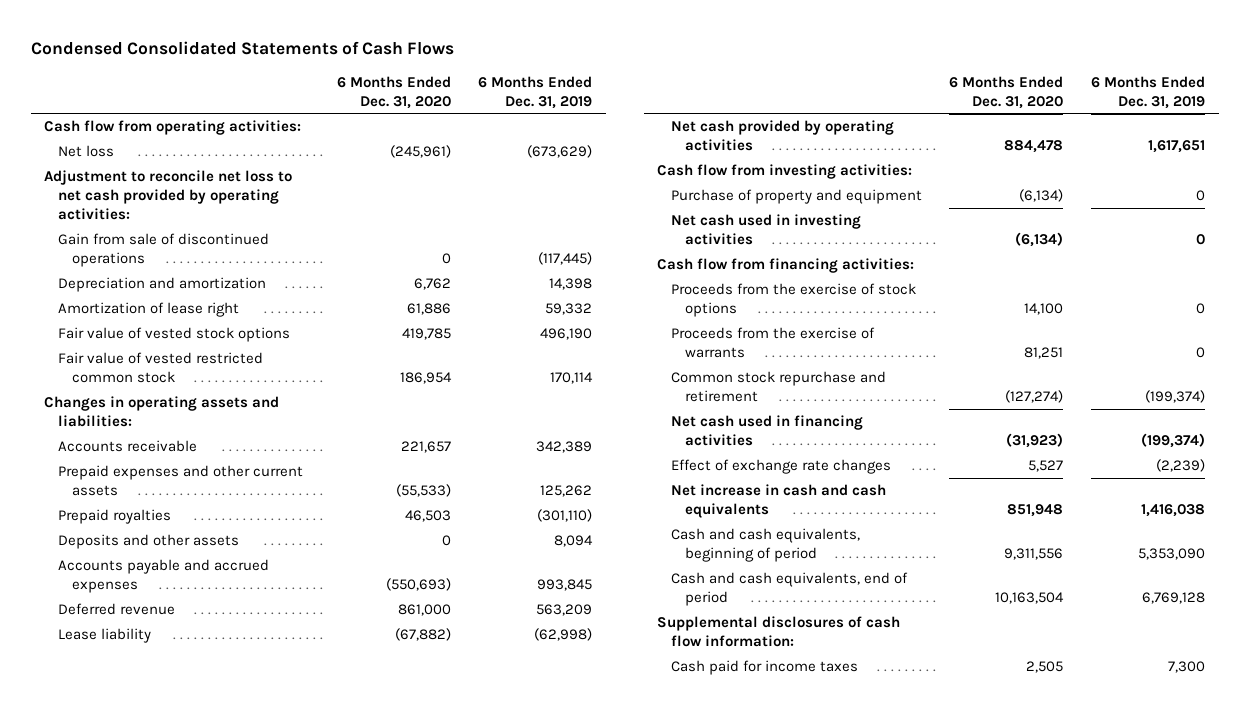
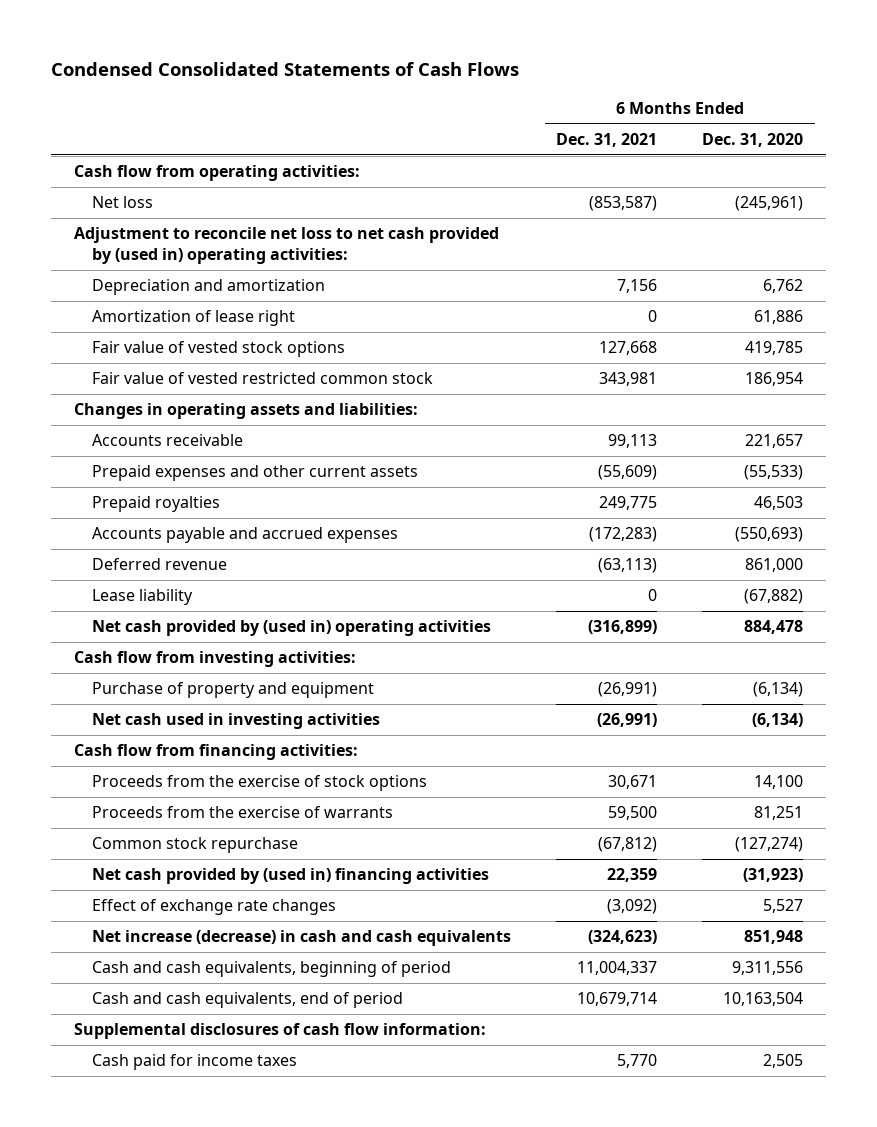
[478,75,593,109] 6 Months Ended Dec. 31, 2019 -> none
none -> [556,132,658,147] Dec. 31, 2021
[58,233,270,268] Gain from sale of discontinued operations -> none
[44,170,293,221] Adjustment to reconcile net loss to net cash provided by operating activities: -> [73,227,499,264] Adjustment to reconcile net loss to net cash provided by (used in) operating activities:
[58,534,240,550] Deposits and other assets -> none
[671,120,895,152] Net cash provided by operating activities -> [91,620,491,637] Net cash provided by (used in) operating activities
[671,371,887,403] Common stock repurchase and retirement -> [91,837,298,854] Common stock repurchase
[671,415,864,447] Net cash used in financing activities -> [91,868,489,885] Net cash provided by (used in) financing activities
[671,484,887,519] Net increase in cash and cash equivalents -> [91,930,511,947] Net increase (decrease) in cash and cash equivalents

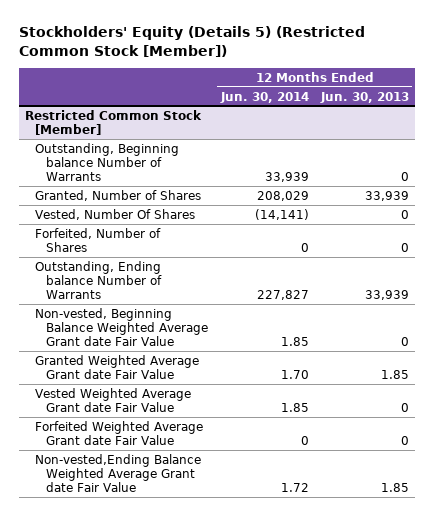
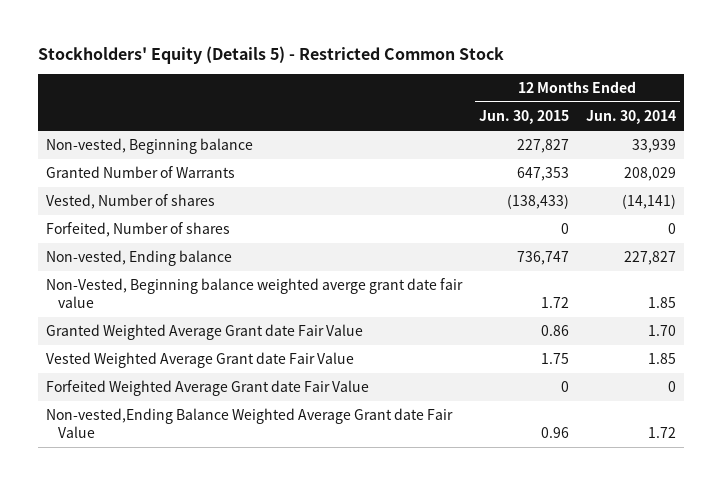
[18,26,365,58] Stockholders' Equity (Details 5) (Restricted Common Stock [Member]) -> [37,45,504,64] Stockholders' Equity (Details 5) - Restricted Common Stock
[319,91,409,103] Jun. 30, 2013 -> none
none -> [479,110,570,125] Jun. 30, 2015
[24,109,202,135] Restricted Common Stock [Member] -> none
[35,142,180,181] Outstanding, Beginning balance Number of Warrants -> [46,138,254,155] Non-vested, Beginning balance
[35,189,202,201] Granted, Number of Shares -> [46,166,236,179] Granted Number of Warrants
[35,208,196,220] Vested, Number Of Shares -> [46,194,216,210] Vested, Number of shares
[35,227,162,252] Forfeited, Number of Shares -> [46,222,231,238] Forfeited, Number of shares
[35,260,163,299] Outstanding, Ending balance Number of Warrants -> [46,250,233,267] Non-vested, Ending balance
[35,307,209,346] Non-vested, Beginning Balance Weighted Average Grant date Fair Value -> [46,278,464,308] Non-Vested, Beginning balance weighted averge grant date fair value

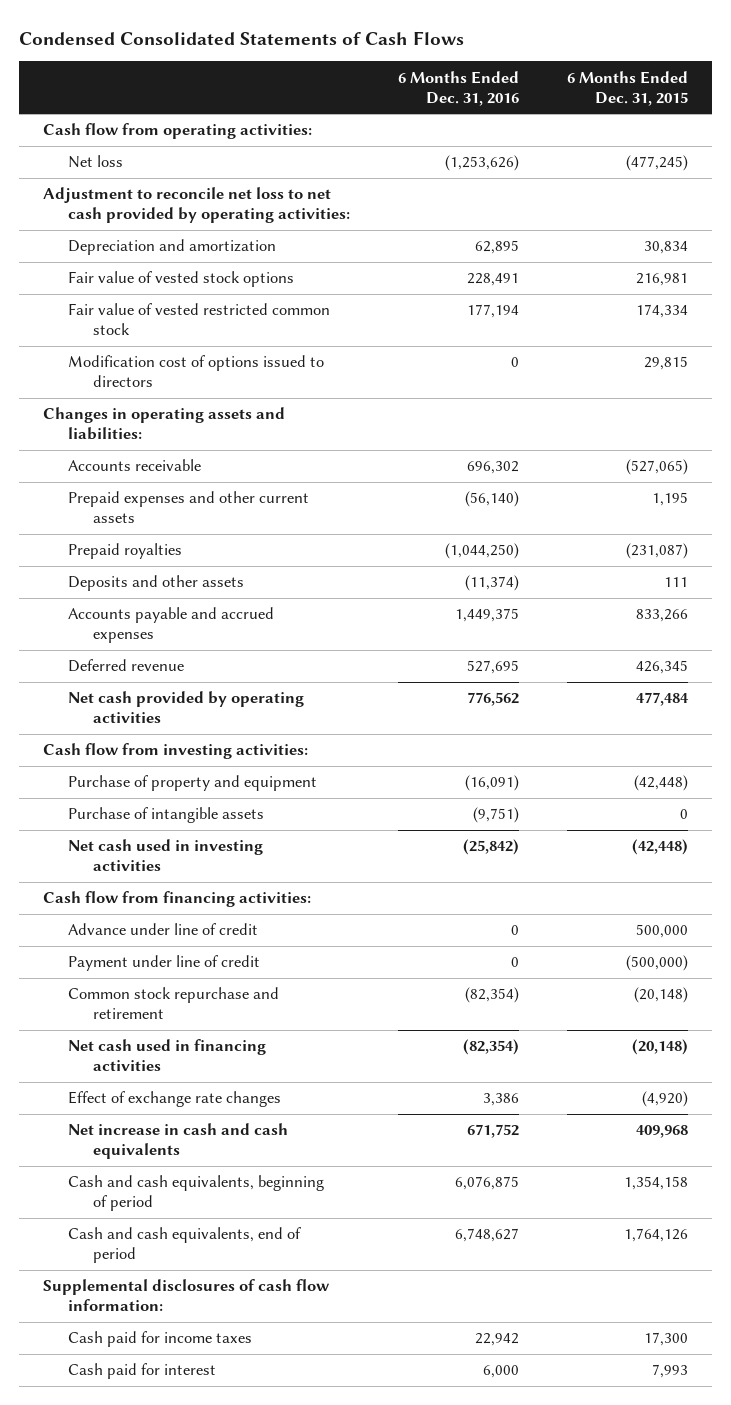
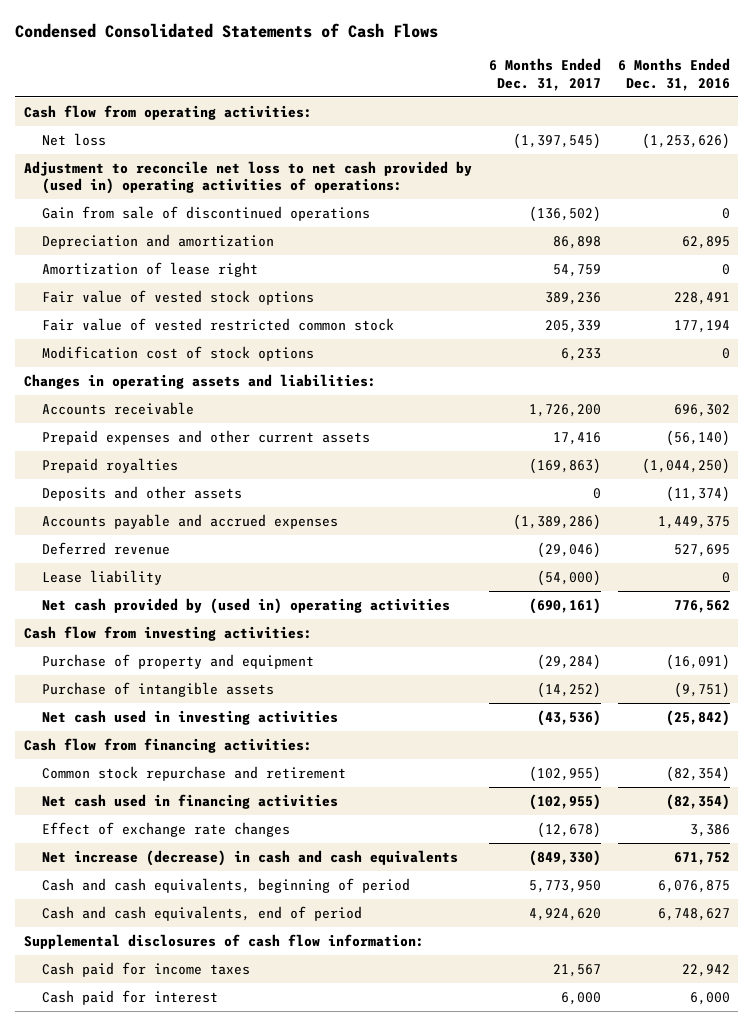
[566,70,688,106] 6 Months Ended Dec. 31, 2015 -> none
none -> [488,58,601,91] 6 Months Ended Dec. 31, 2017
[42,187,350,224] Adjustment to reconcile net loss to net cash provided by operating activities: -> [23,160,472,195] Adjustment to reconcile net loss to net cash provided by (used in) operating activities of operations:
none -> [41,205,370,221] Gain from sale of discontinued operations
none -> [41,261,258,277] Amortization of lease right
[67,355,324,388] Modification cost of options issued to directors -> [41,345,314,361] Modification cost of stock options
none -> [41,569,162,585] Lease liability
[67,691,304,724] Net cash provided by operating activities -> [41,597,450,614] Net cash provided by (used in) operating activities
[67,923,258,936] Advance under line of credit -> none
[67,955,260,972] Payment under line of credit -> none
[67,1123,288,1160] Net increase in cash and cash equivalents -> [41,849,458,866] Net increase (decrease) in cash and cash equivalents

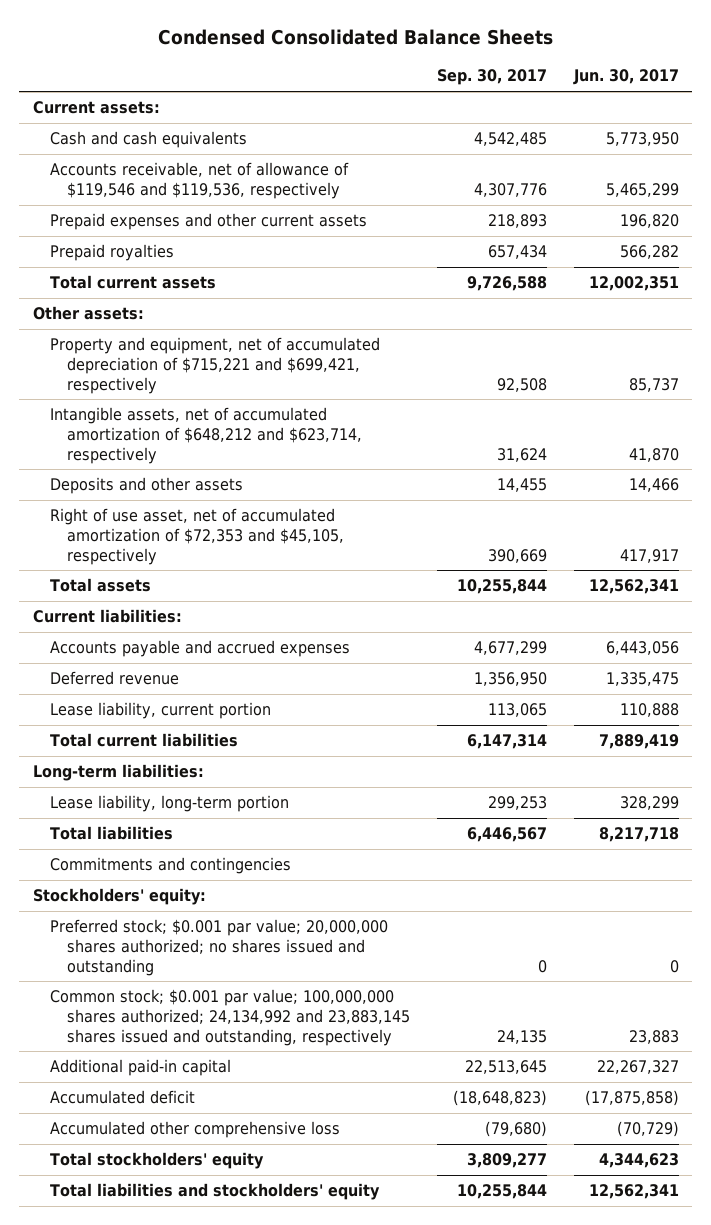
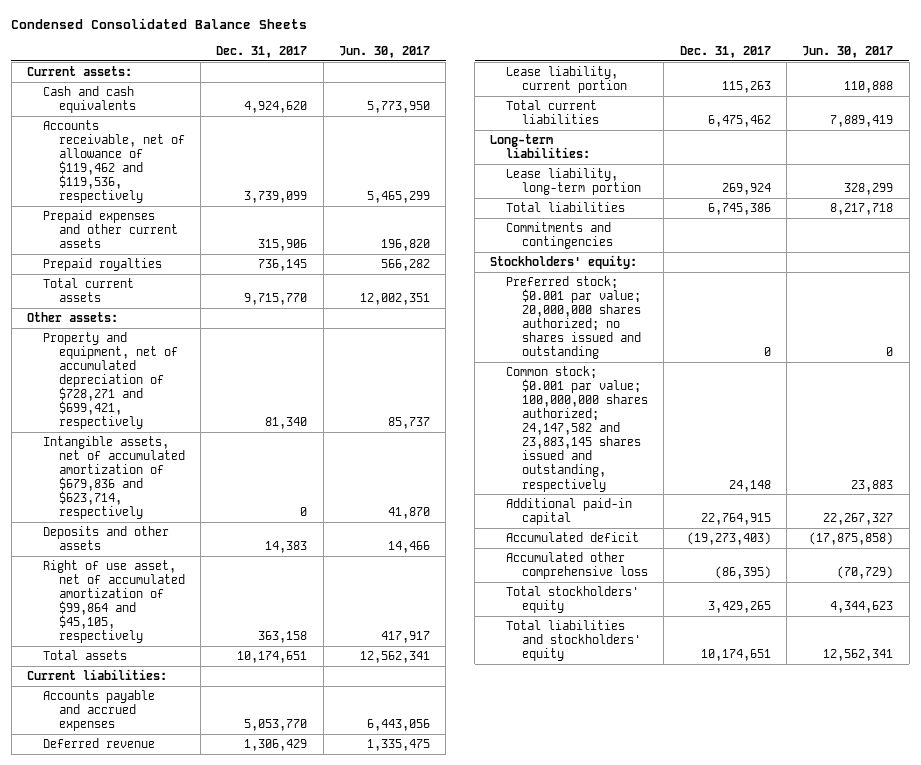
[436,69,547,86] Sep. 30, 2017 -> none
none -> [216,45,308,58] Dec. 31, 2017
[49,162,349,200] Accounts receivable, net of allowance of $119,546 and $119,536, respectively -> [43,119,185,204] Accounts receivable, net of allowance of $119,462 and $119,536, respectively
[49,337,380,394] Property and equipment, net of accumulated depreciation of $715,221 and $699,421, respectively -> [43,331,178,430] Property and equipment, net of accumulated depreciation of $728,271 and $699,421, respectively
[49,407,362,464] Intangible assets, net of accumulated amortization of $648,212 and $623,714, respectively -> [43,435,185,520] Intangible assets, net of accumulated amortization of $679,836 and $623,714, respectively
[49,508,344,565] Right of use asset, net of accumulated amortization of $72,353 and $45,105, respectively -> [43,559,185,644] Right of use asset, net of accumulated amortization of $99,864 and $45,105, respectively
[49,989,410,1046] Common stock; $0.001 par value; 100,000,000 shares authorized; 24,134,992 and 23,883,145 shares issued and outstanding, respectively -> [506,365,648,492] Common stock; $0.001 par value; 100,000,000 shares authorized; 24,147,582 and 23,883,145 shares issued and outstanding, respectively

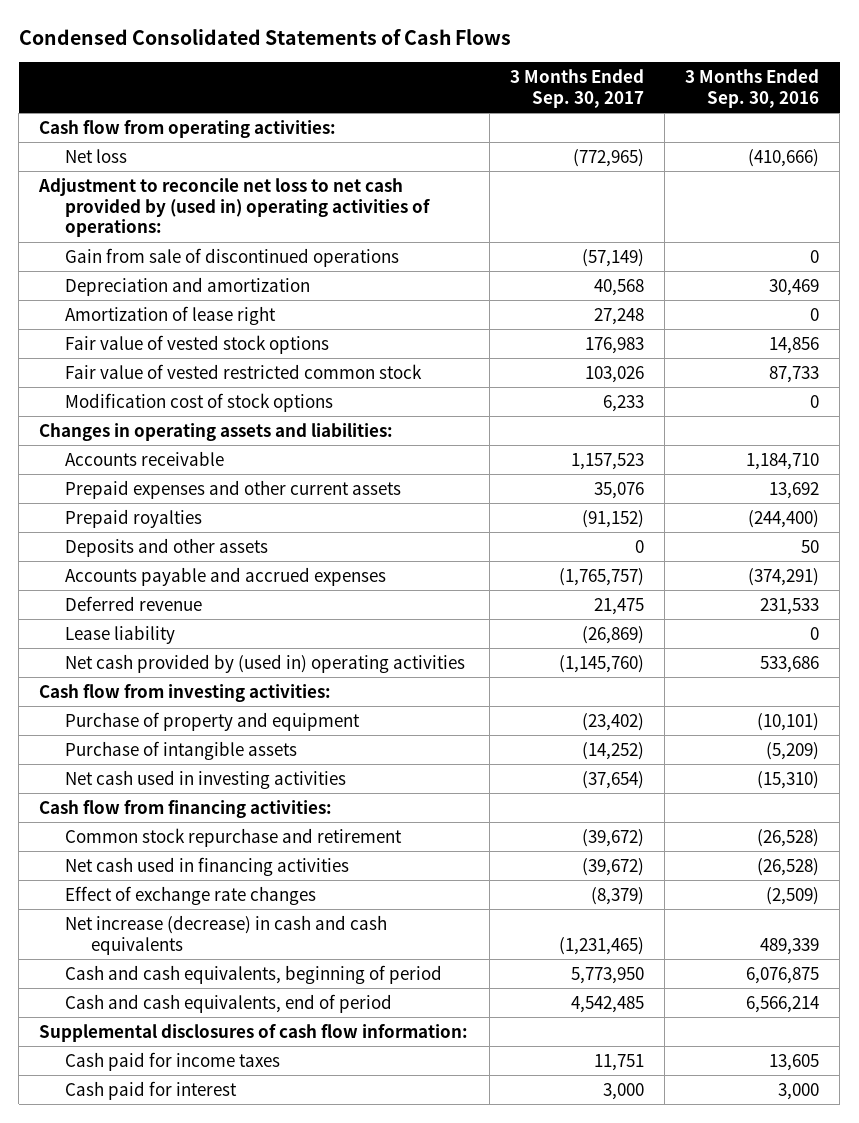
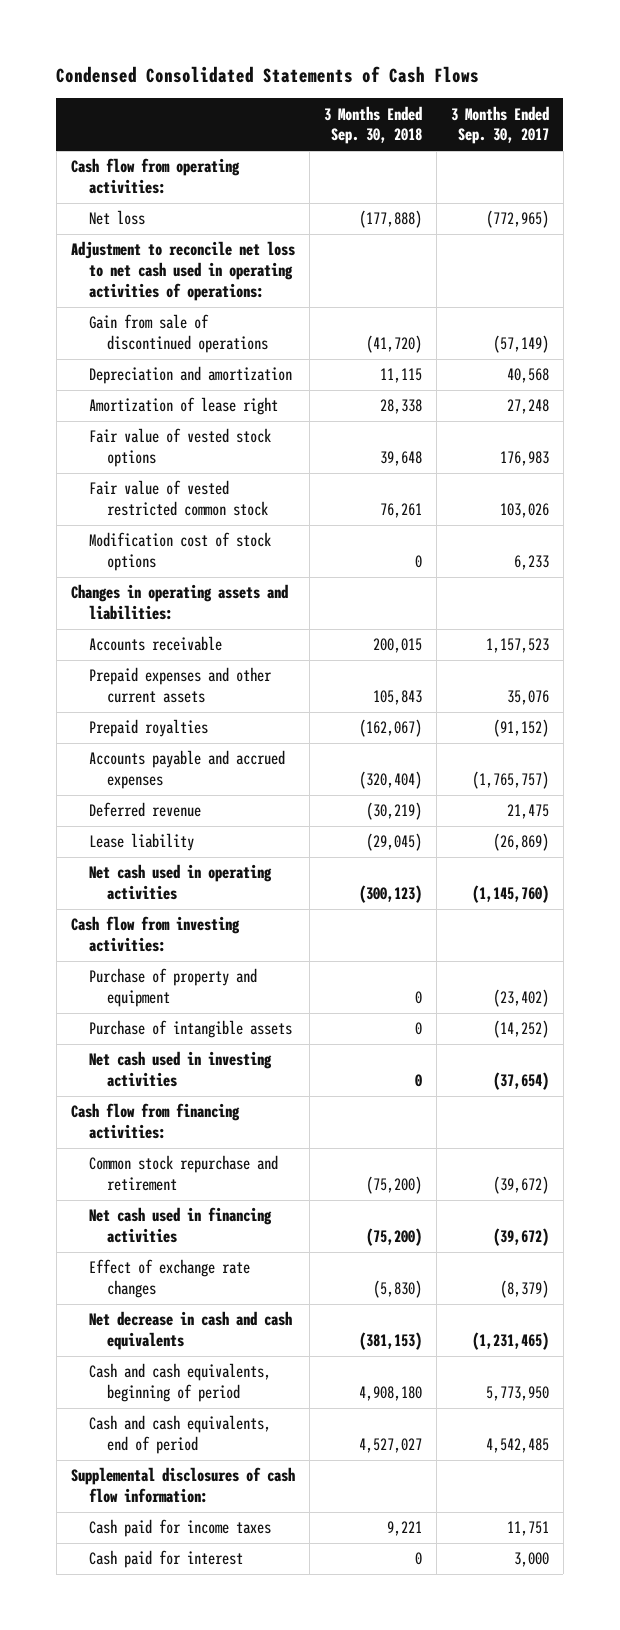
[685,68,820,108] 3 Months Ended Sep. 30, 2016 -> none
none -> [323,105,422,145] 3 Months Ended Sep. 30, 2018
[38,177,431,238] Adjustment to reconcile net loss to net cash provided by (used in) operating activities of operations: -> [70,241,295,302] Adjustment to reconcile net loss to net cash used in operating activities of operations:
[65,537,269,557] Deposits and other assets -> none
[65,653,466,673] Net cash provided by (used in) operating activities -> [88,864,272,901] Net cash used in operating activities
[65,914,388,955] Net increase (decrease) in cash and cash equivalents -> [88,1311,292,1351] Net decrease in cash and cash equivalents

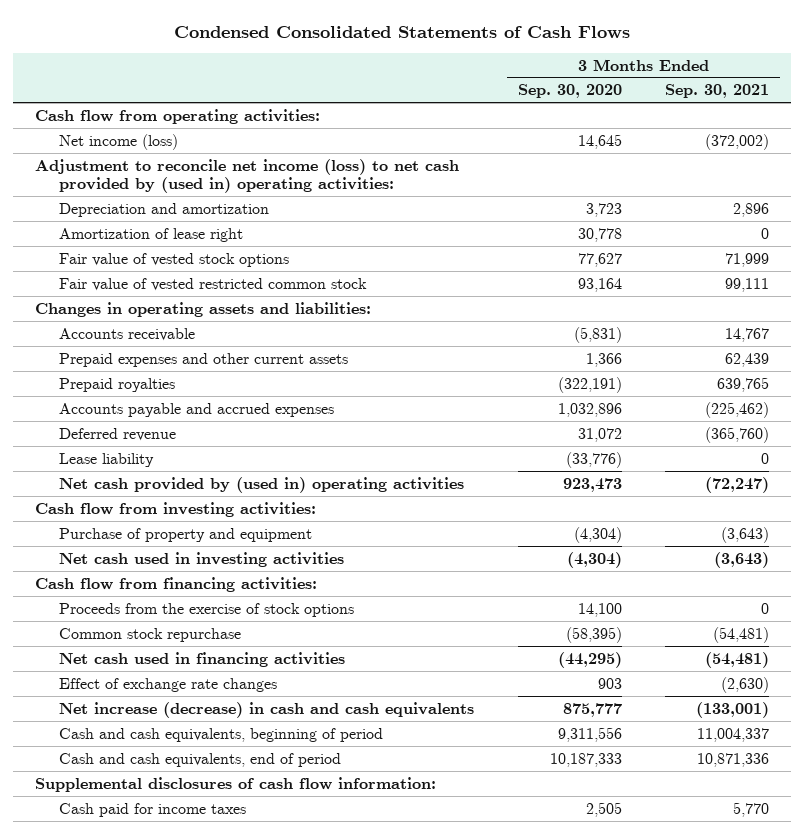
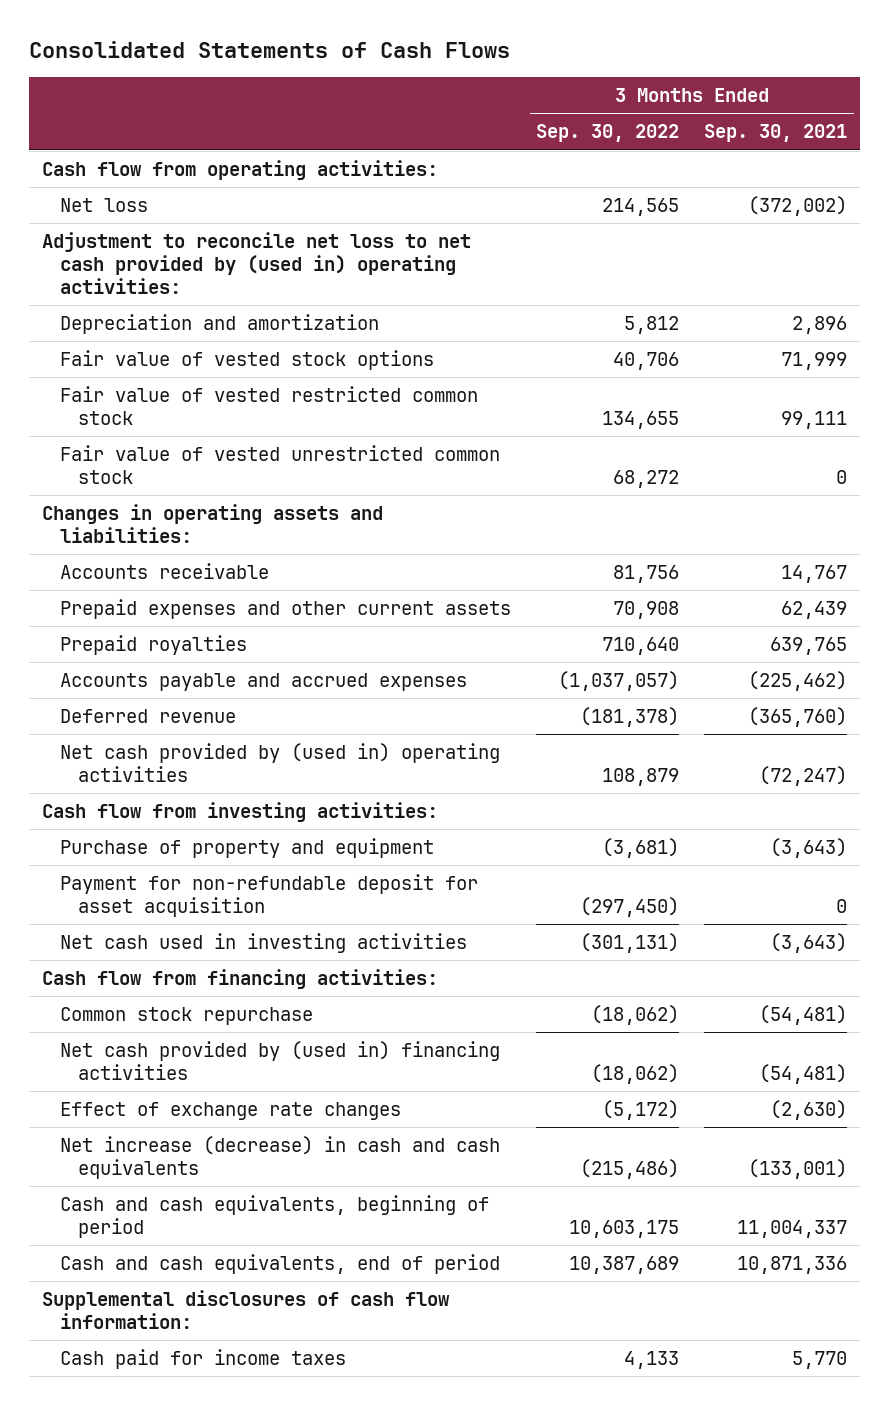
[174,25,631,38] Condensed Consolidated Statements of Cash Flows -> [29,41,511,59] Consolidated Statements of Cash Flows
[517,84,622,99] Sep. 30, 2020 -> none
none -> [536,124,680,143] Sep. 30, 2022
[59,133,179,150] Net income (loss) -> [60,197,149,212] Net loss
[35,158,460,194] Adjustment to reconcile net income (loss) to net cash provided by (used in) operating activities: -> [41,231,471,294] Adjustment to reconcile net loss to net cash provided by (used in) operating activities:
[59,227,244,242] Amortization of lease right -> none
none -> [60,444,501,484] Fair value of vested unrestricted common stock
[59,452,155,467] Lease liability -> none
none -> [60,873,479,917] Payment for non-refundable deposit for asset acquisition
[59,602,355,617] Proceeds from the exercise of stock options -> none
[59,651,346,667] Net cash used in financing activities -> [60,1040,501,1080] Net cash provided by (used in) financing activities

